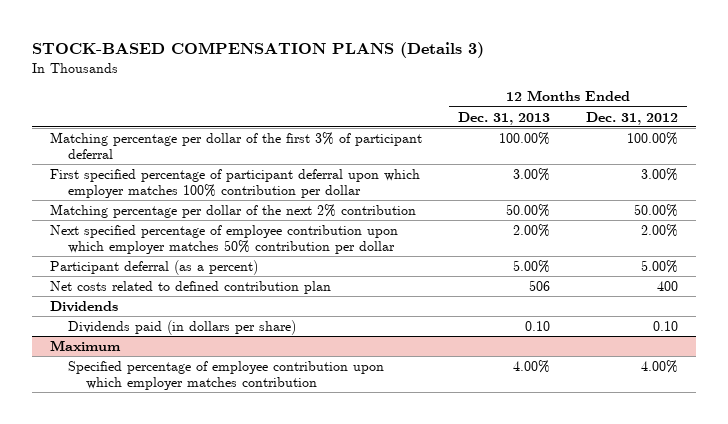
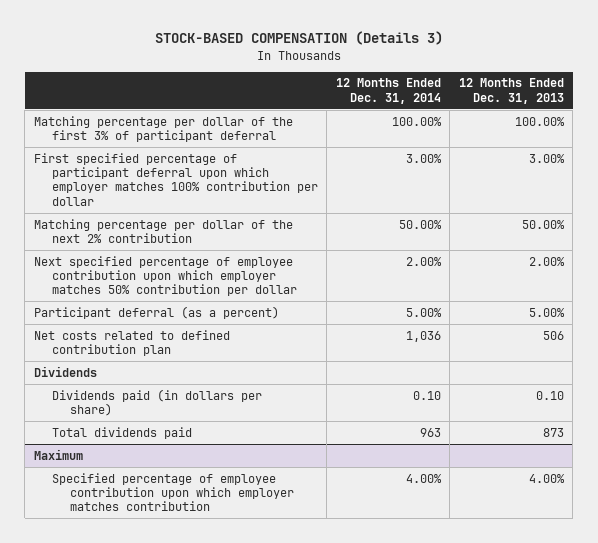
[32,41,485,58] STOCK-BASED COMPENSATION PLANS (Details 3) -> [154,31,443,46] STOCK-BASED COMPENSATION (Details 3)
[585,111,678,125] Dec. 31, 2012 -> none
none -> [335,78,441,104] 12 Months Ended Dec. 31, 2014
none -> [51,426,192,439] Total dividends paid

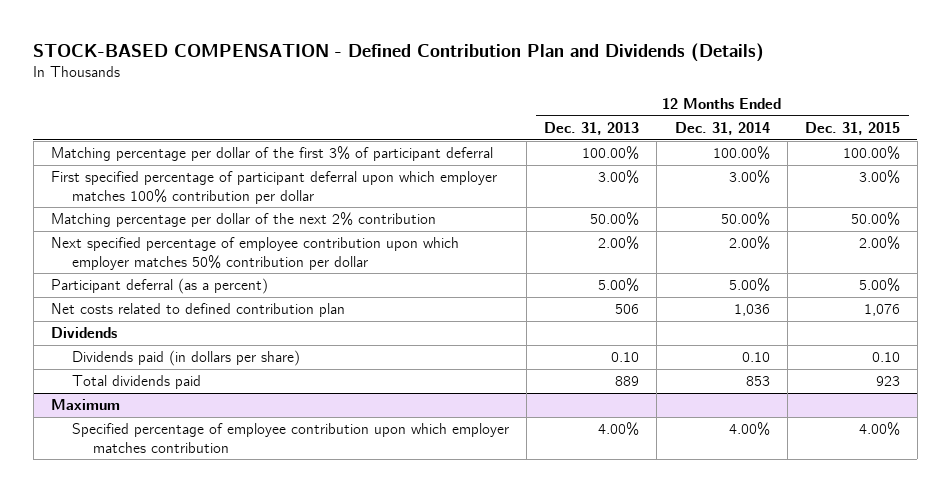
[154,31,443,46] STOCK-BASED COMPENSATION (Details 3) -> [33,42,765,62] STOCK-BASED COMPENSATION - Defined Contribution Plan and Dividends (Details)
none -> [804,121,900,135] Dec. 31, 2015
[419,427,441,437] 963 -> [745,376,770,387] 853
[542,427,564,437] 873 -> [615,376,640,387] 889

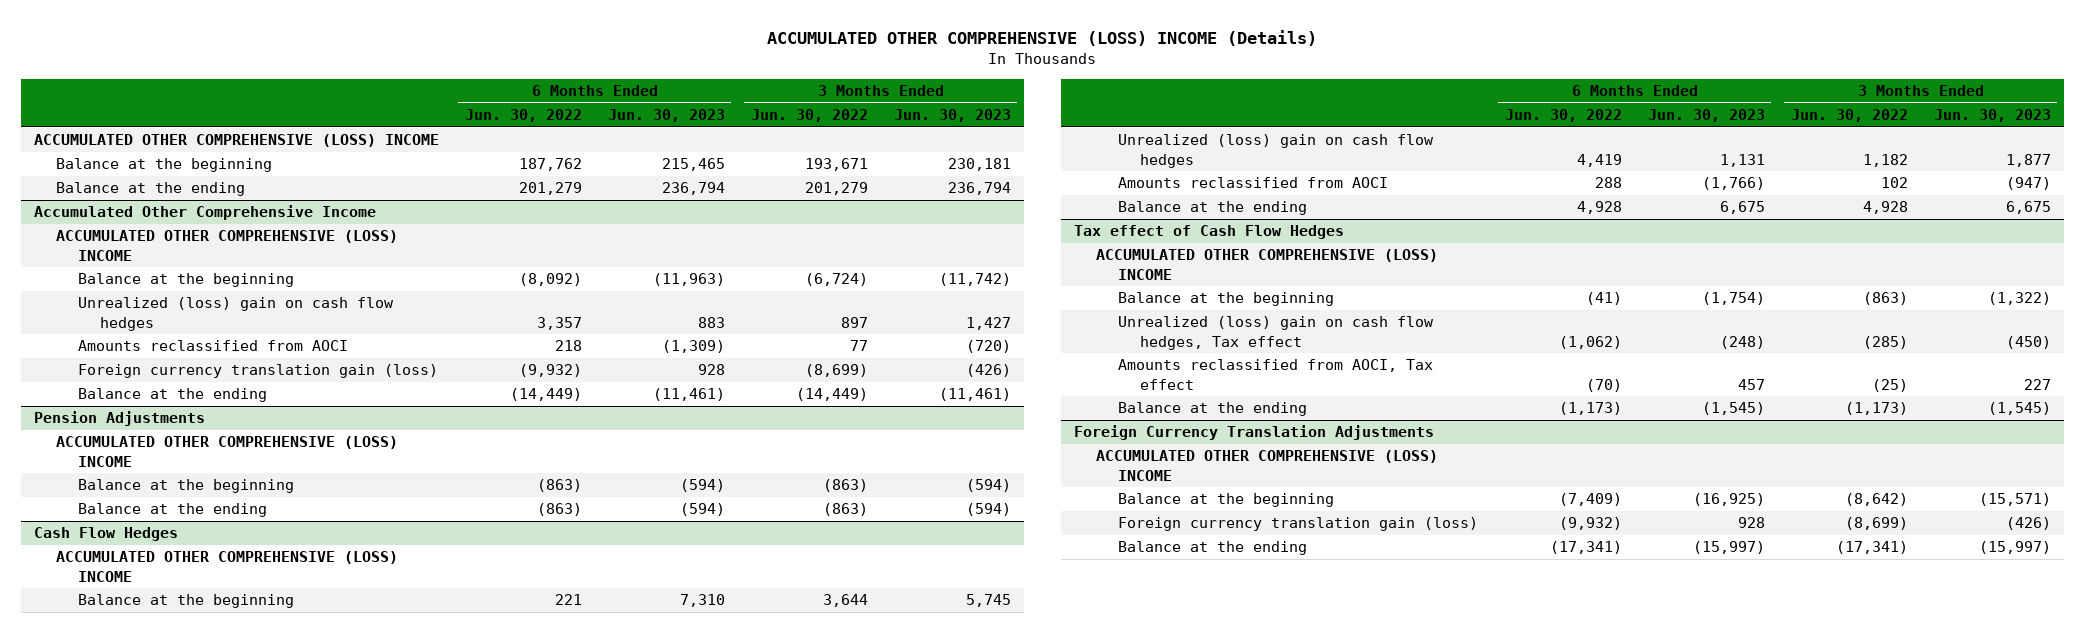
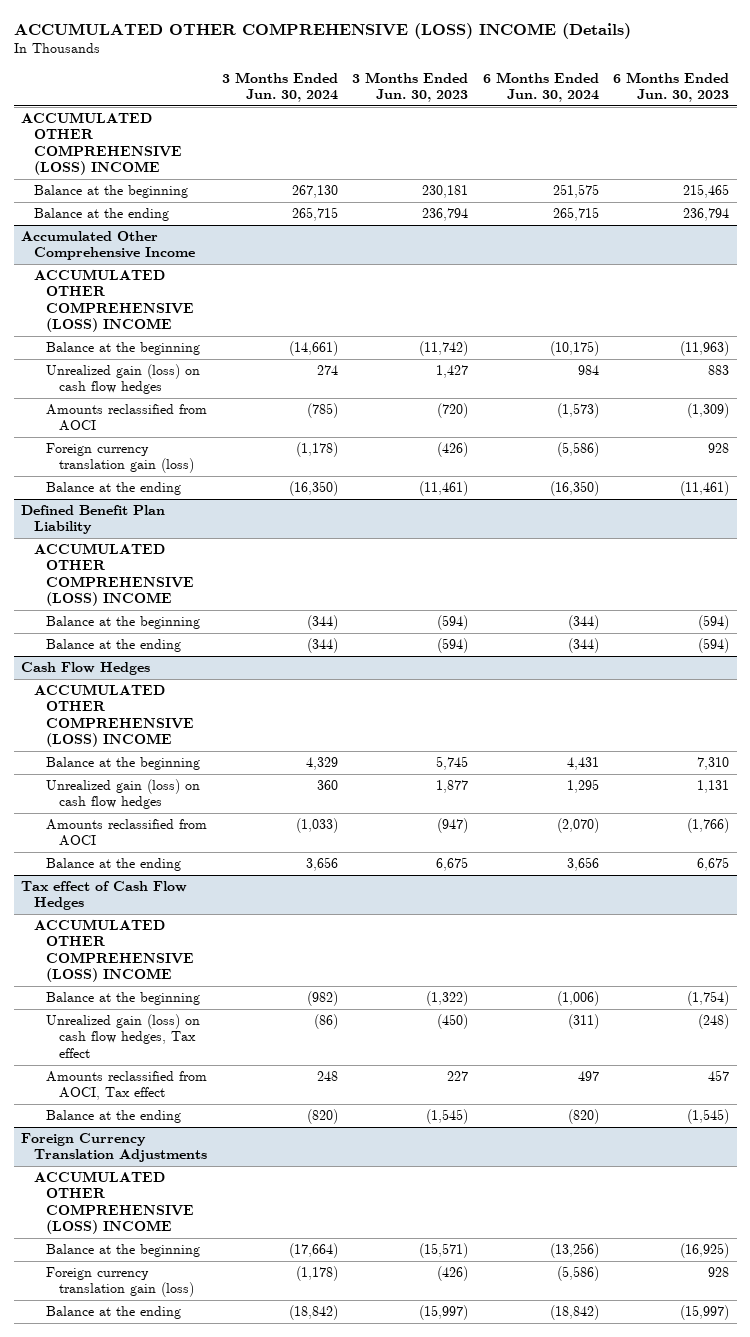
[464,109,582,123] Jun. 30, 2022 -> none
[750,109,868,123] Jun. 30, 2022 -> none
none -> [221,71,338,103] 3 Months Ended Jun. 30, 2024
none -> [482,71,599,103] 6 Months Ended Jun. 30, 2024
[78,297,395,331] Unrealized (loss) gain on cash flow hedges -> [46,364,201,395] Unrealized gain (loss) on cash flow hedges
[33,411,205,427] Pension Adjustments -> [20,505,165,535] Defined Benefit Plan Liability
[1117,134,1434,168] Unrealized (loss) gain on cash flow hedges -> [46,779,201,810] Unrealized gain (loss) on cash flow hedges
[1117,316,1434,350] Unrealized (loss) gain on cash flow hedges, Tax effect -> [46,1014,201,1058] Unrealized gain (loss) on cash flow hedges, Tax effect

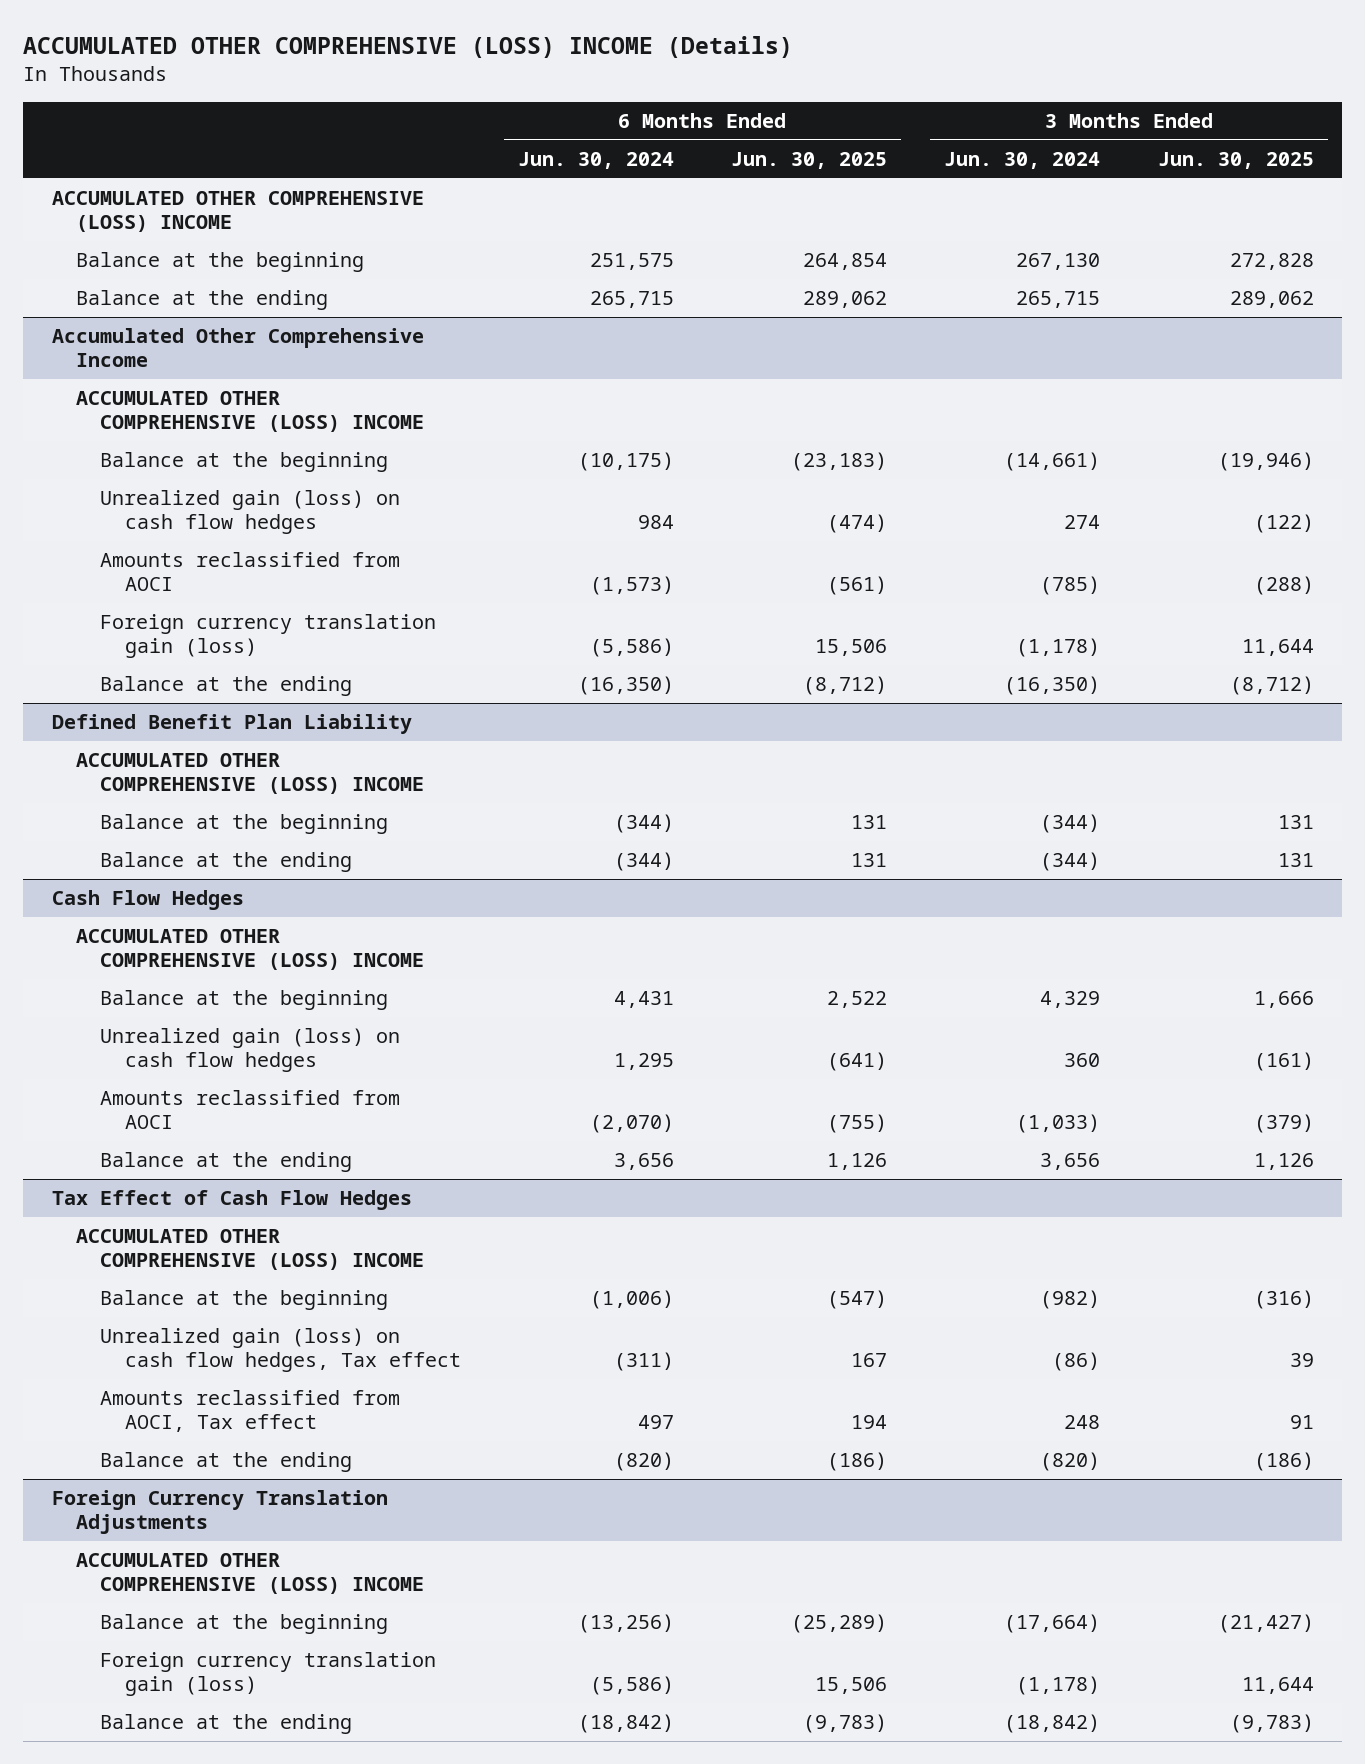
[352,71,469,103] 3 Months Ended Jun. 30, 2023 -> none
[613,71,730,103] 6 Months Ended Jun. 30, 2023 -> none
none -> [731,152,888,170] Jun. 30, 2025
none -> [1157,152,1314,170] Jun. 30, 2025
[20,881,187,911] Tax effect of Cash Flow Hedges -> [51,1190,412,1211] Tax Effect of Cash Flow Hedges

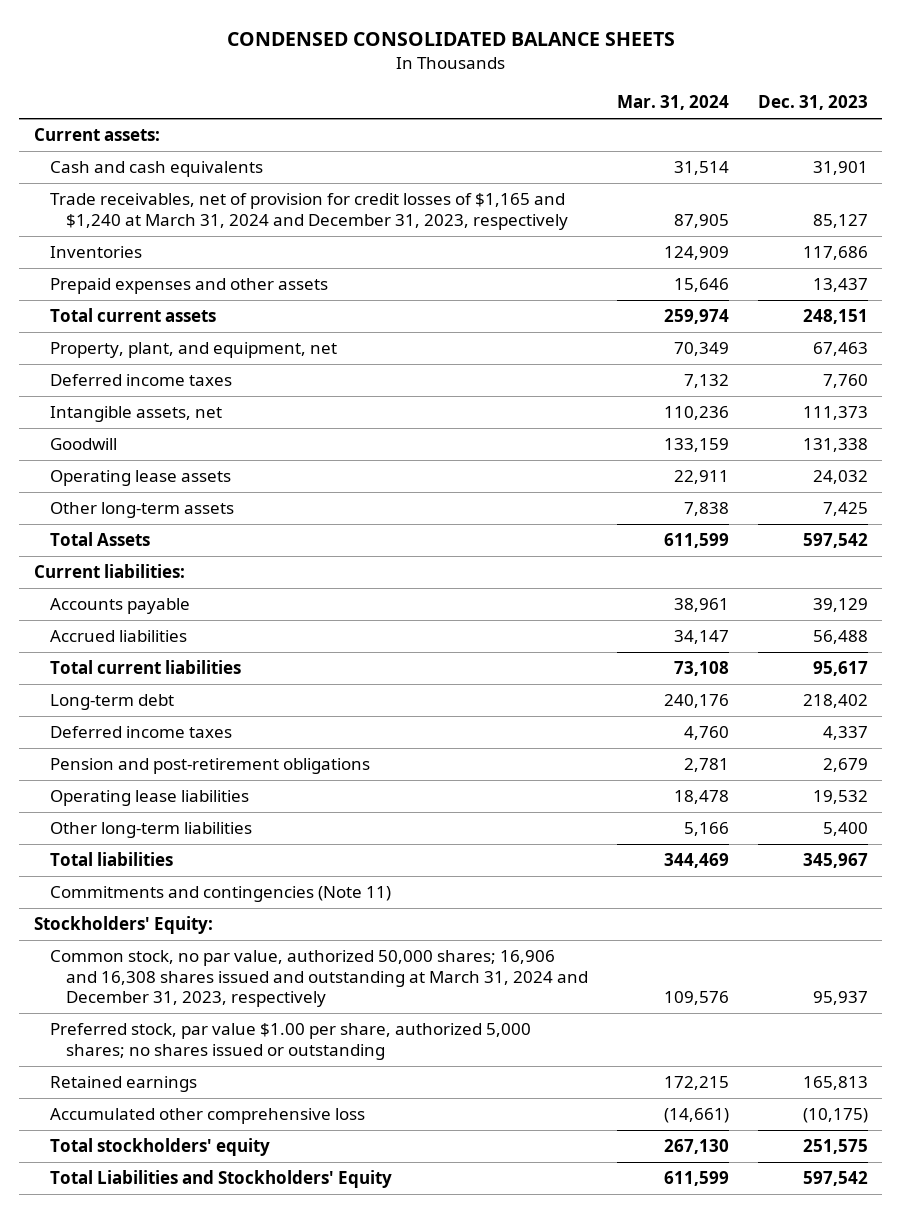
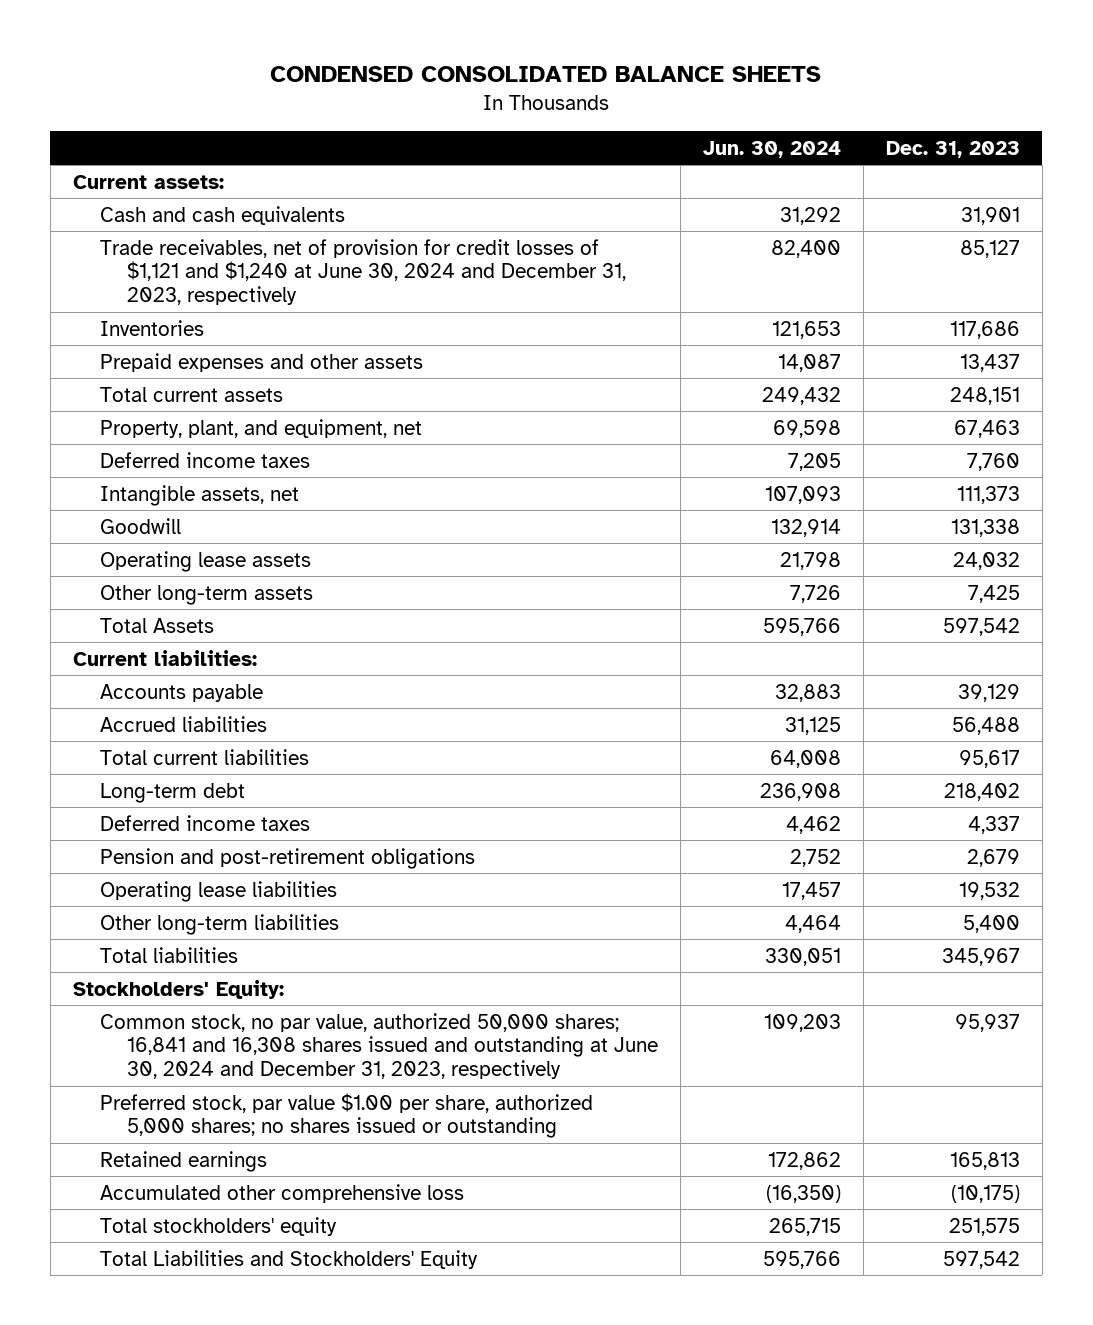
[617,95,730,111] Mar. 31, 2024 -> none
none -> [703,140,842,158] Jun. 30, 2024
[50,193,569,230] Trade receivables, net of provision for credit losses of $1,165 and $1,240 at March 31, 2024 and December 31, 2023, respectively -> [100,238,627,306] Trade receivables, net of provision for credit losses of $1,121 and $1,240 at June 30, 2024 and December 31, 2023, respectively
[50,886,392,903] Commitments and contingencies (Note 11) -> none
[50,950,589,1008] Common stock, no par value, authorized 50,000 shares; 16,906 and 16,308 shares issued and outstanding at March 31, 2024 and December 31, 2023, respectively -> [100,1012,659,1080] Common stock, no par value, authorized 50,000 shares; 16,841 and 16,308 shares issued and outstanding at June 30, 2024 and December 31, 2023, respectively

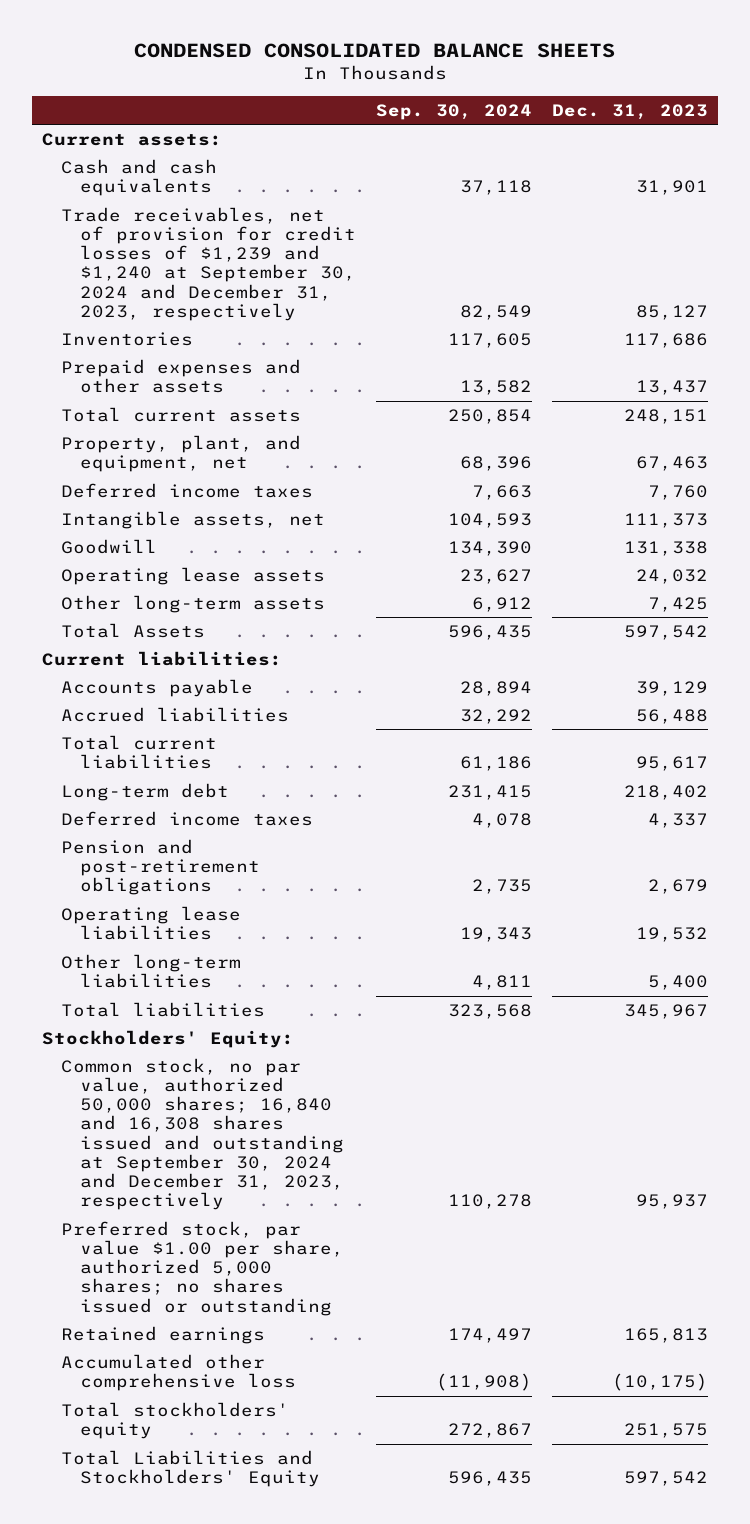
[703,140,842,158] Jun. 30, 2024 -> none
none -> [376,103,533,120] Sep. 30, 2024
[100,238,627,306] Trade receivables, net of provision for credit losses of $1,121 and $1,240 at June 30, 2024 and December 31, 2023, respectively -> [60,206,357,321] Trade receivables, net of provision for credit losses of $1,239 and $1,240 at September 30, 2024 and December 31, 2023, respectively
[100,1012,659,1080] Common stock, no par value, authorized 50,000 shares; 16,841 and 16,308 shares issued and outstanding at June 30, 2024 and December 31, 2023, respectively -> [60,1057,345,1211] Common stock, no par value, authorized 50,000 shares; 16,840 and 16,308 shares issued and outstanding at September 30, 2024 and December 31, 2023, respectively

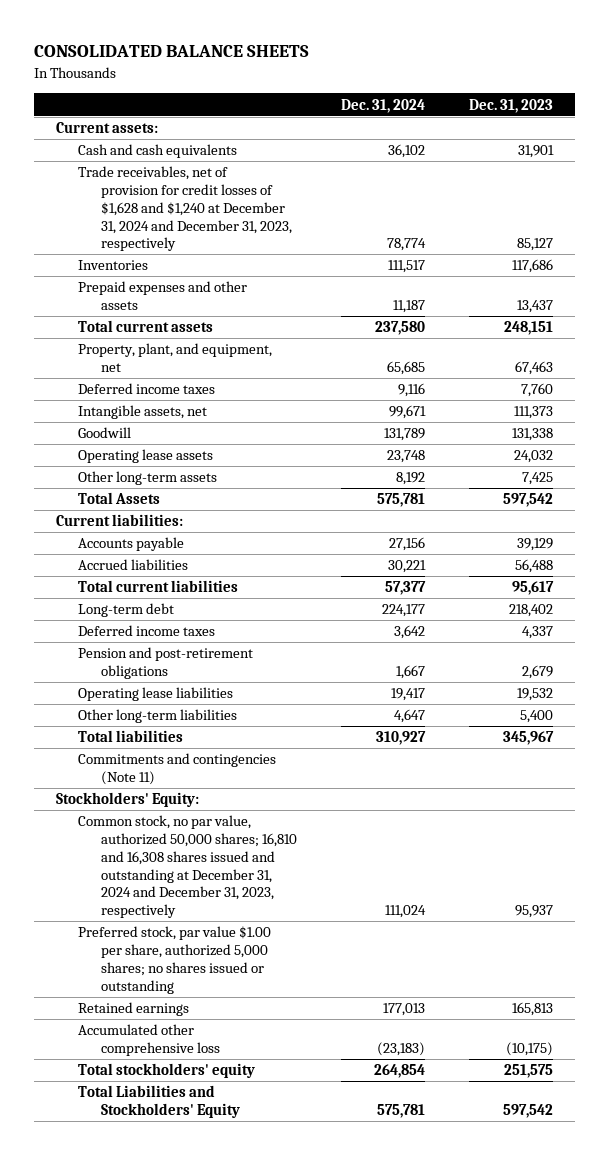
[133,43,615,59] CONDENSED CONSOLIDATED BALANCE SHEETS -> [33,45,309,58] CONSOLIDATED BALANCE SHEETS
[376,103,533,120] Sep. 30, 2024 -> none
none -> [340,98,425,113] Dec. 31, 2024
[60,206,357,321] Trade receivables, net of provision for credit losses of $1,239 and $1,240 at September 30, 2024 and December 31, 2023, respectively -> [78,166,292,252] Trade receivables, net of provision for credit losses of $1,628 and $1,240 at December 31, 2024 and December 31, 2023, respectively
none -> [78,753,277,786] Commitments and contingencies (Note 11)
[60,1057,345,1211] Common stock, no par value, authorized 50,000 shares; 16,840 and 16,308 shares issued and outstanding at September 30, 2024 and December 31, 2023, respectively -> [78,815,297,919] Common stock, no par value, authorized 50,000 shares; 16,810 and 16,308 shares issued and outstanding at December 31, 2024 and December 31, 2023, respectively

